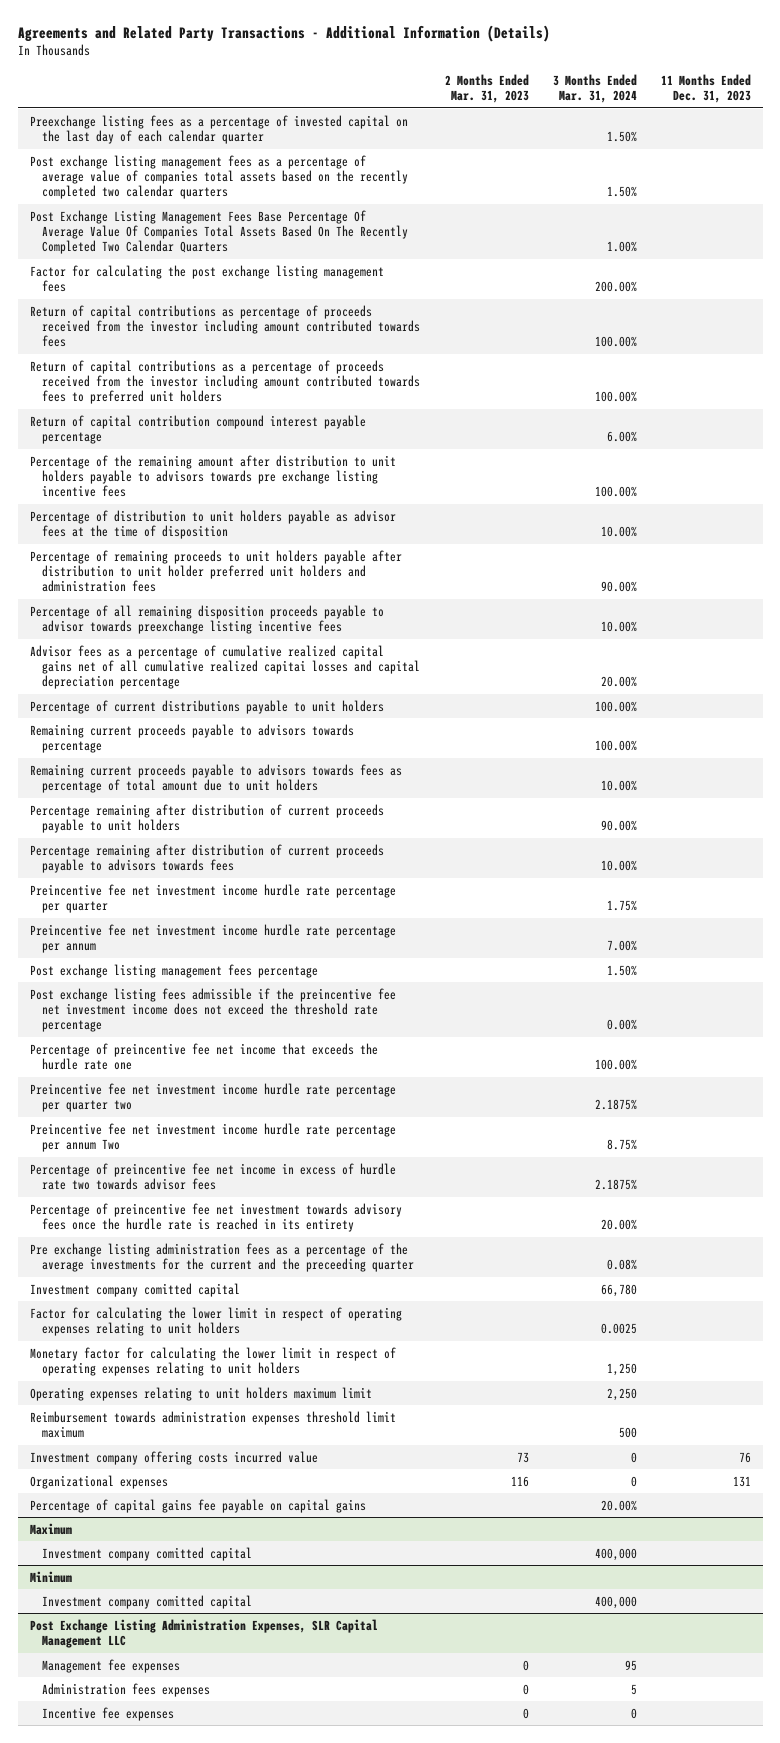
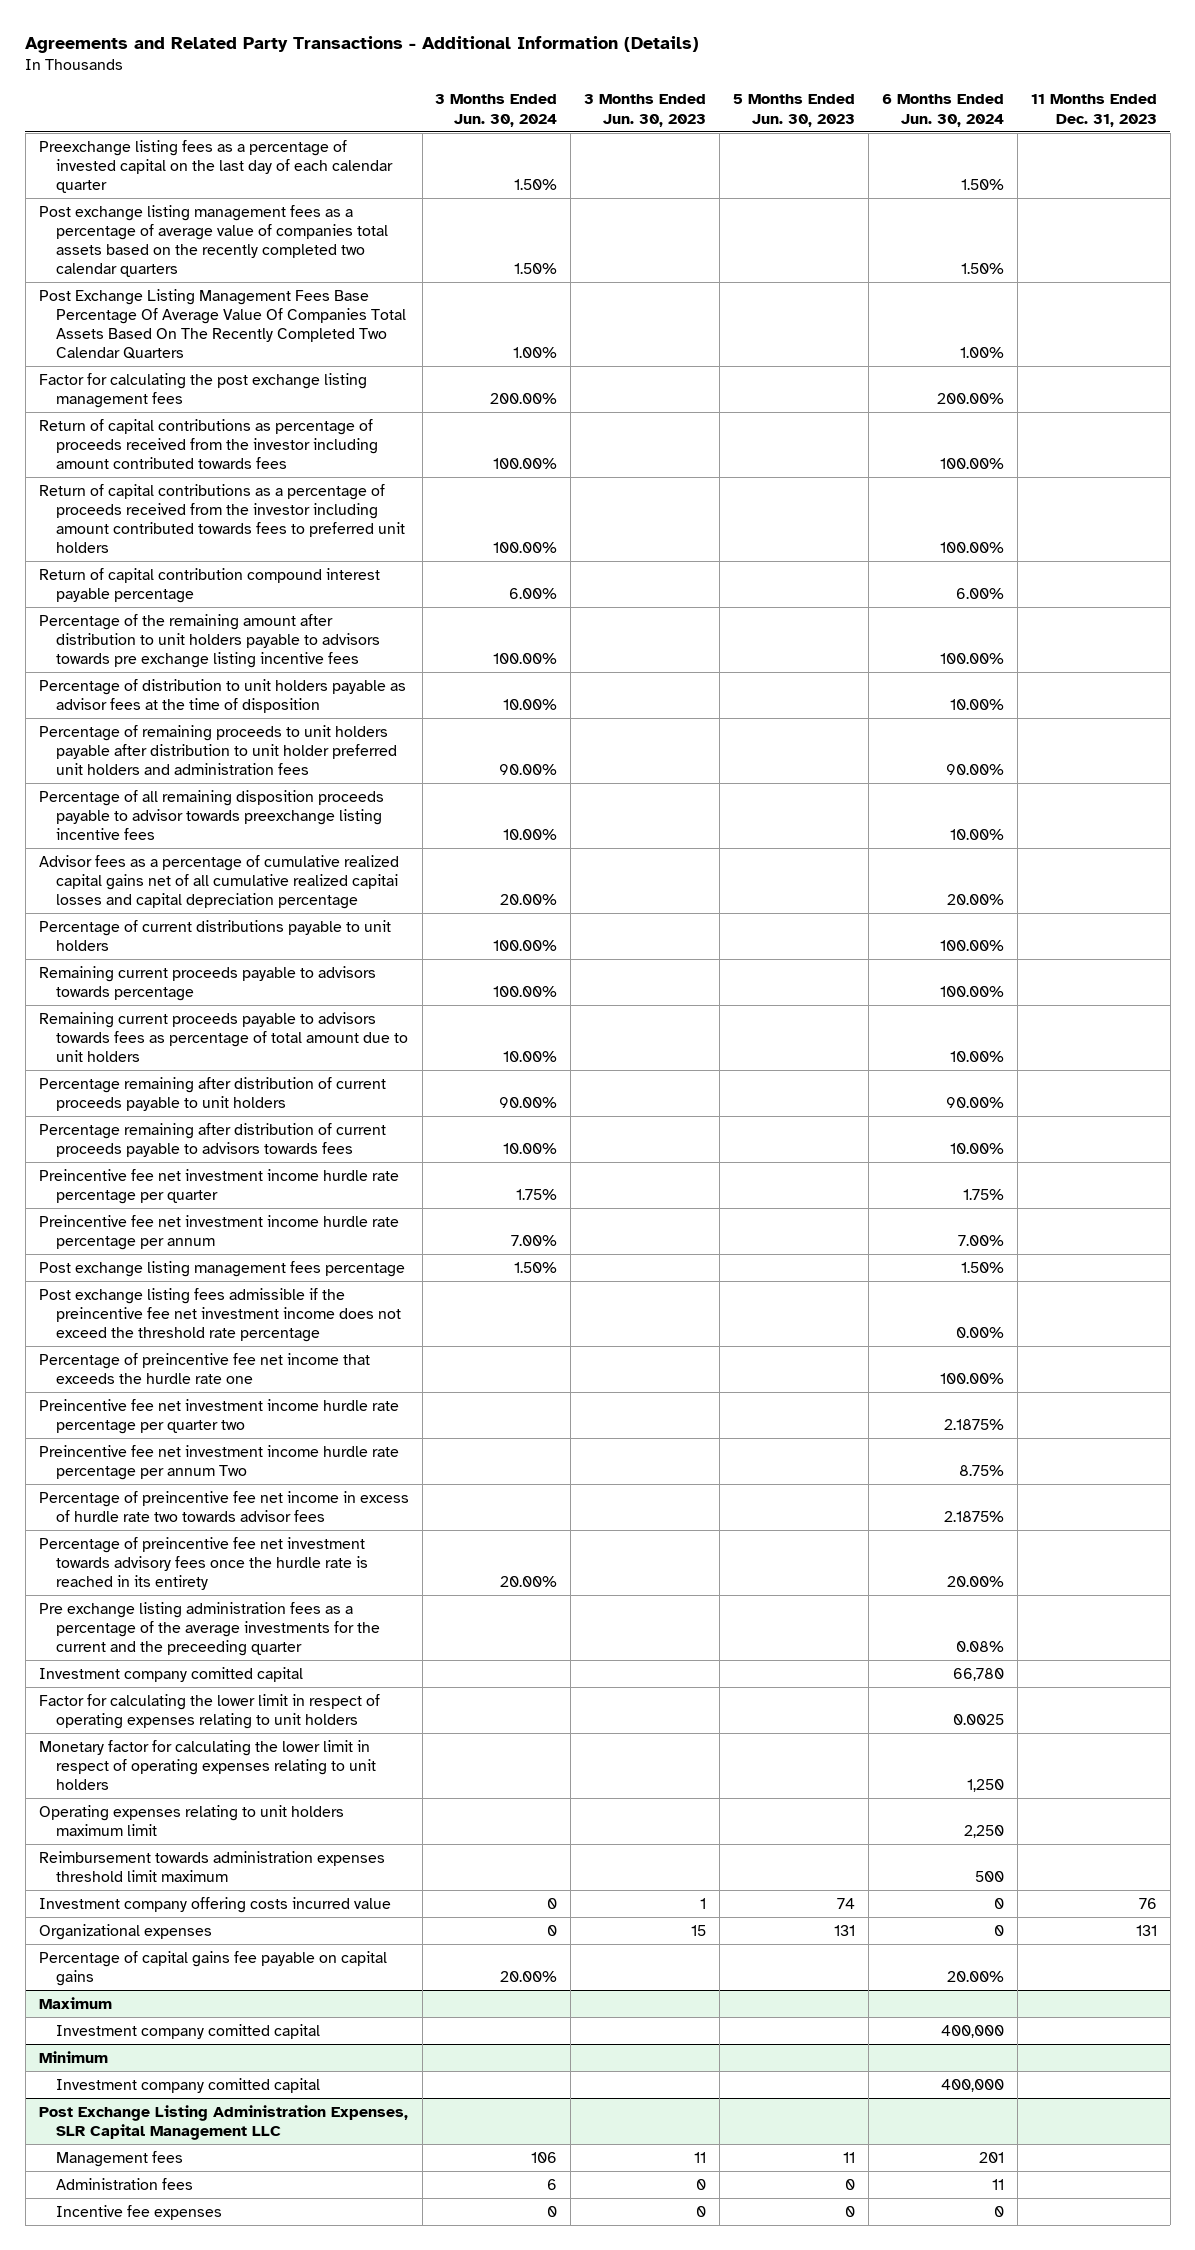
[444,73,529,104] 2 Months Ended Mar. 31, 2023 -> none
[552,73,637,104] 3 Months Ended Mar. 31, 2024 -> none
none -> [435,94,558,127] 3 Months Ended Jun. 30, 2024
none -> [584,94,707,127] 3 Months Ended Jun. 30, 2023
none -> [733,94,856,127] 5 Months Ended Jun. 30, 2023
none -> [881,94,1004,127] 6 Months Ended Jun. 30, 2024
[42,1658,181,1673] Management fee expenses -> [56,2150,184,2167] Management fees
[42,1682,211,1697] Administration fees expenses -> [56,2177,194,2190] Administration fees

